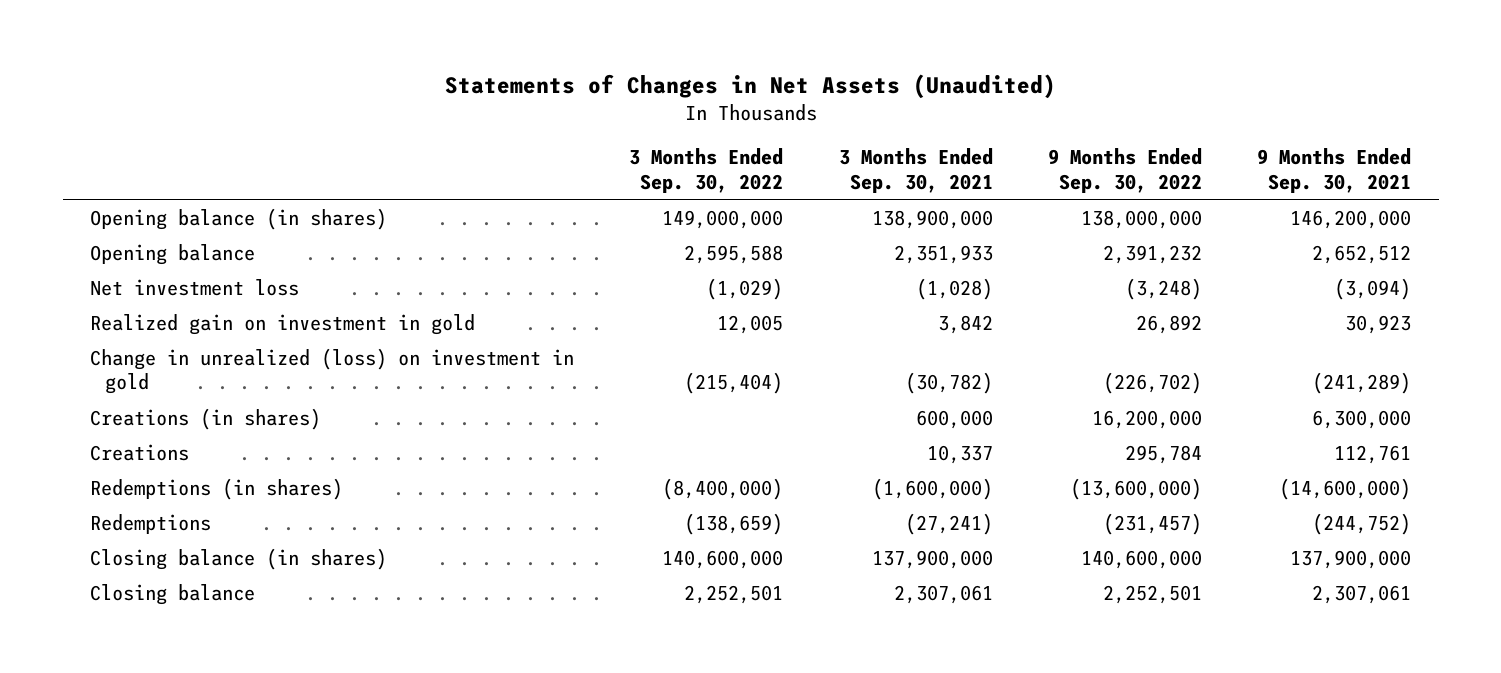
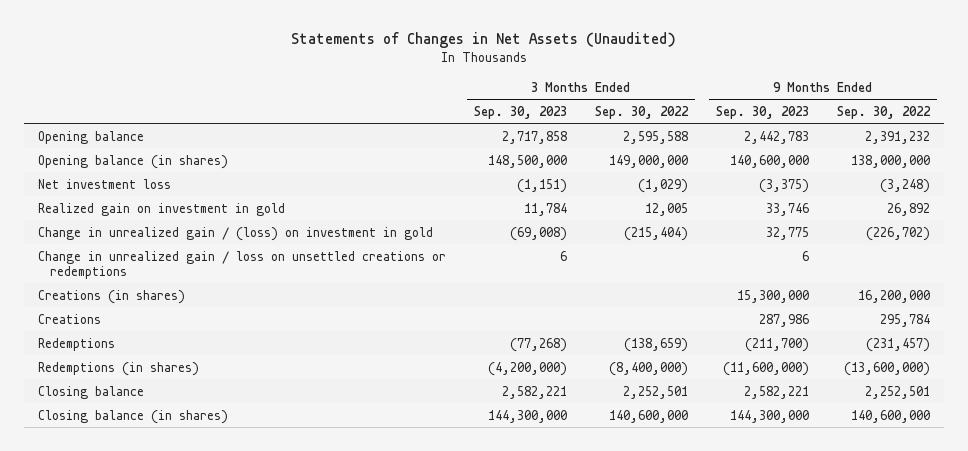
[838,148,993,193] 3 Months Ended Sep. 30, 2021 -> none
[1257,148,1412,193] 9 Months Ended Sep. 30, 2021 -> none
none -> [474,105,568,119] Sep. 30, 2023
none -> [716,105,810,119] Sep. 30, 2023
[90,207,388,230] Opening balance (in shares) -> [38,154,229,169] Opening balance (in shares)
[90,347,575,395] Change in unrealized (loss) on investment in gold -> [38,226,434,241] Change in unrealized gain / (loss) on investment in gold
none -> [38,250,447,279] Change in unrealized gain / loss on unsettled creations or redemptions
[90,477,344,500] Redemptions (in shares) -> [38,361,200,376] Redemptions (in shares)
[90,547,388,570] Closing balance (in shares) -> [38,409,229,424] Closing balance (in shares)

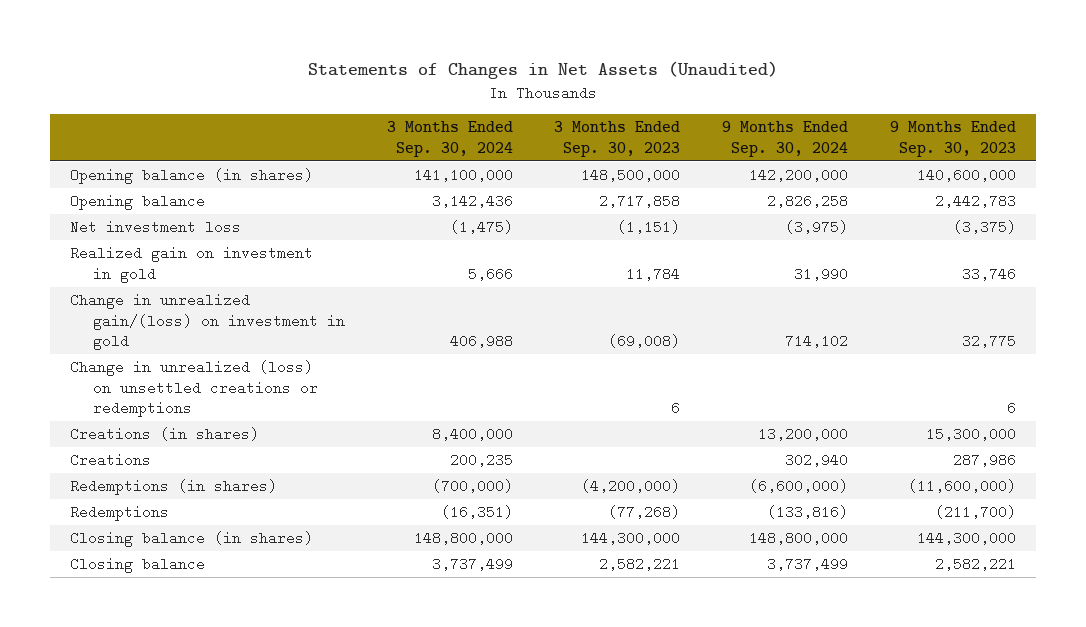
[595,105,690,119] Sep. 30, 2022 -> none
[837,105,932,119] Sep. 30, 2022 -> none
none -> [386,121,513,157] 3 Months Ended Sep. 30, 2024
none -> [721,121,848,157] 9 Months Ended Sep. 30, 2024
[38,130,145,144] Opening balance -> [70,194,206,211] Opening balance
[38,226,434,241] Change in unrealized gain / (loss) on investment in gold -> [70,293,345,351] Change in unrealized gain/(loss) on investment in gold
[38,250,447,279] Change in unrealized gain / loss on unsettled creations or redemptions -> [70,360,318,418] Change in unrealized (loss) on unsettled creations or redemptions
[38,337,116,351] Redemptions -> [70,505,170,522] Redemptions
[38,385,145,399] Closing balance -> [70,557,206,574] Closing balance

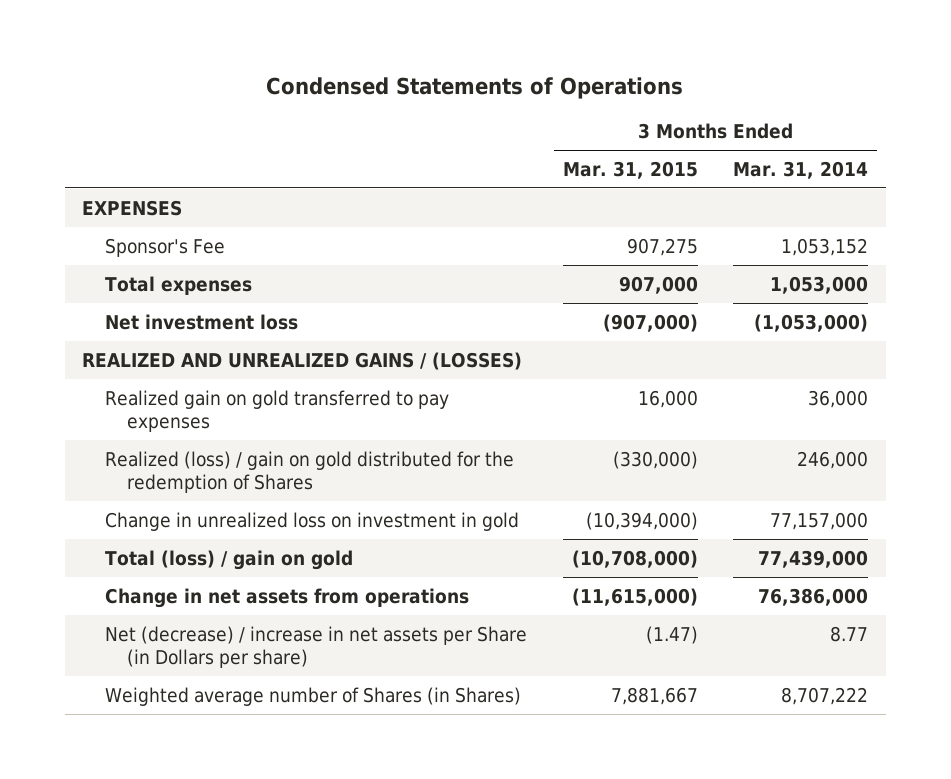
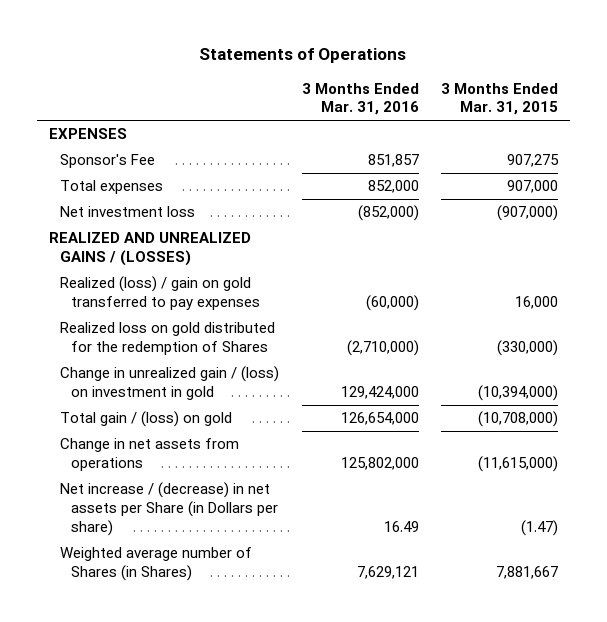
[266,76,684,99] Condensed Statements of Operations -> [199,48,407,64] Statements of Operations
[733,160,869,179] Mar. 31, 2014 -> none
none -> [301,82,419,116] 3 Months Ended Mar. 31, 2016
[104,389,449,432] Realized gain on gold transferred to pay expenses -> [59,276,260,311] Realized (loss) / gain on gold transferred to pay expenses
[104,450,514,493] Realized (loss) / gain on gold distributed for the redemption of Shares -> [59,322,275,356] Realized loss on gold distributed for the redemption of Shares
[104,511,519,531] Change in unrealized loss on investment in gold -> [59,366,279,401] Change in unrealized gain / (loss) on investment in gold
[104,549,353,570] Total (loss) / gain on gold -> [59,411,232,428] Total gain / (loss) on gold
[104,625,527,668] Net (decrease) / increase in net assets per Share (in Dollars per share) -> [59,482,278,536] Net increase / (decrease) in net assets per Share (in Dollars per share)

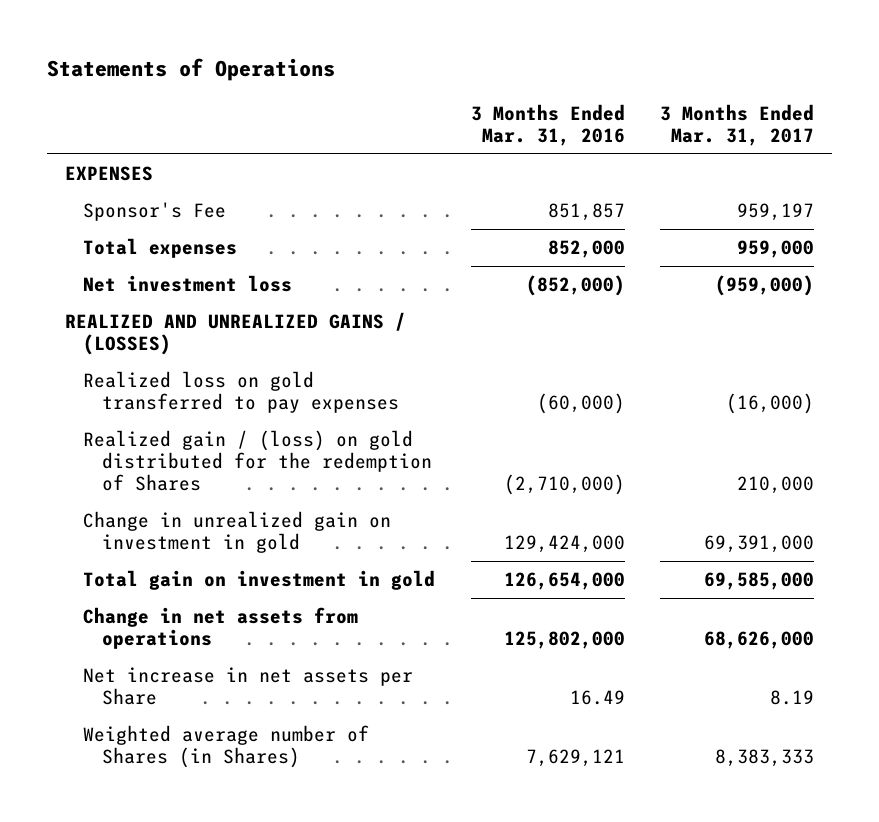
[441,82,559,116] 3 Months Ended Mar. 31, 2015 -> none
none -> [660,104,815,147] 3 Months Ended Mar. 31, 2017
[59,276,260,311] Realized (loss) / gain on gold transferred to pay expenses -> [83,370,400,413] Realized loss on gold transferred to pay expenses
[59,322,275,356] Realized loss on gold distributed for the redemption of Shares -> [83,429,433,492] Realized gain / (loss) on gold distributed for the redemption of Shares
[59,366,279,401] Change in unrealized gain / (loss) on investment in gold -> [83,510,392,553] Change in unrealized gain on investment in gold
[59,411,232,428] Total gain / (loss) on gold -> [83,569,436,590] Total gain on investment in gold
[59,482,278,536] Net increase / (decrease) in net assets per Share (in Dollars per share) -> [83,666,414,705] Net increase in net assets per Share

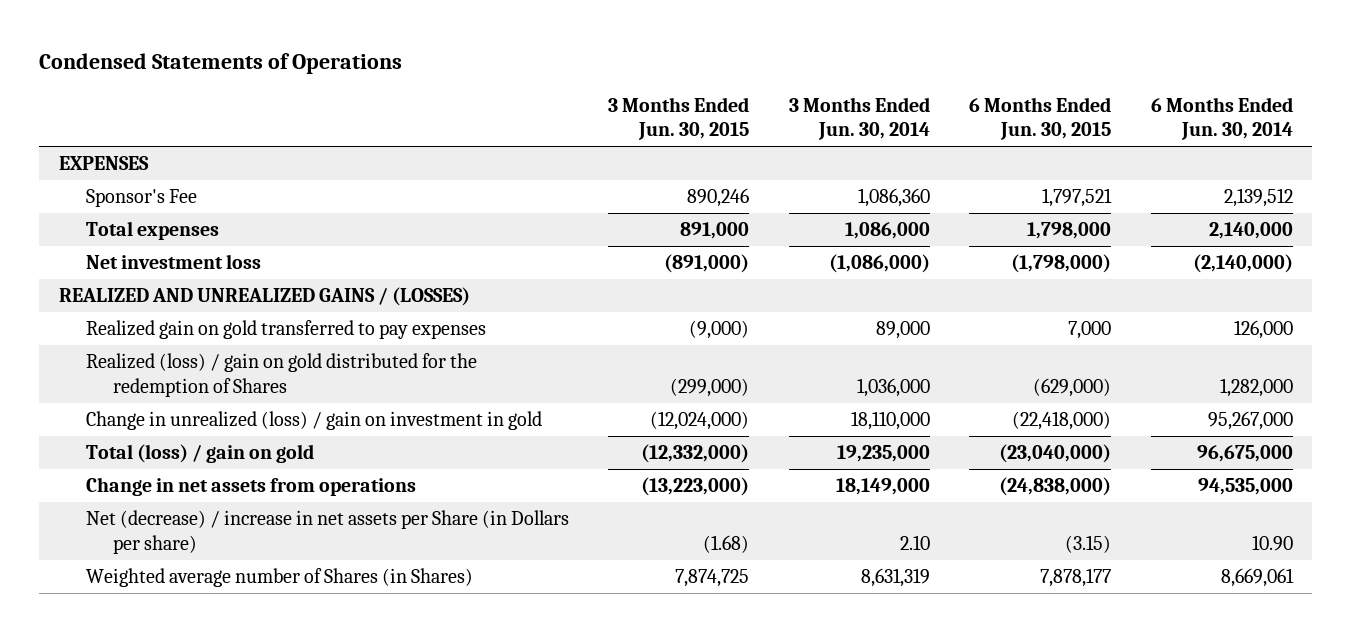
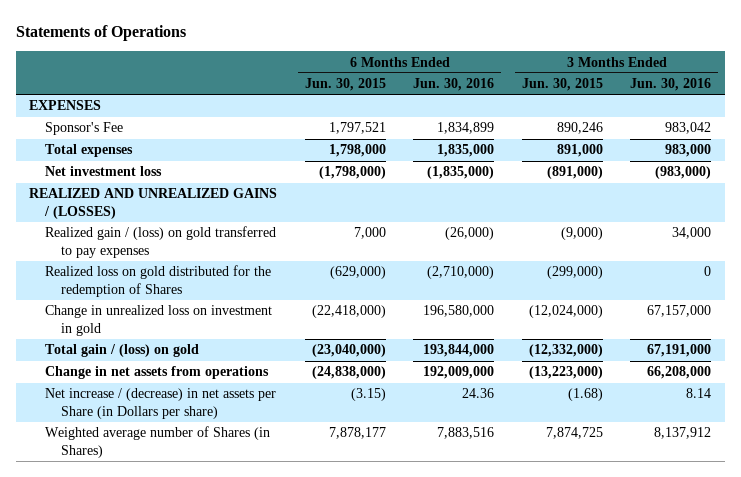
[39,53,403,75] Condensed Statements of Operations -> [15,25,186,42] Statements of Operations
[788,96,930,141] 3 Months Ended Jun. 30, 2014 -> none
[1150,96,1293,141] 6 Months Ended Jun. 30, 2014 -> none
none -> [413,78,495,92] Jun. 30, 2016
none -> [630,78,712,92] Jun. 30, 2016
[85,320,486,340] Realized gain on gold transferred to pay expenses -> [44,226,276,258] Realized gain / (loss) on gold transferred to pay expenses
[85,353,477,397] Realized (loss) / gain on gold distributed for the redemption of Shares -> [44,265,271,297] Realized loss on gold distributed for the redemption of Shares
[85,411,542,431] Change in unrealized (loss) / gain on investment in gold -> [44,305,272,336] Change in unrealized loss on investment in gold
[85,444,314,464] Total (loss) / gain on gold -> [44,344,199,358] Total gain / (loss) on gold
[85,510,569,554] Net (decrease) / increase in net assets per Share (in Dollars per share) -> [44,388,276,419] Net increase / (decrease) in net assets per Share (in Dollars per share)

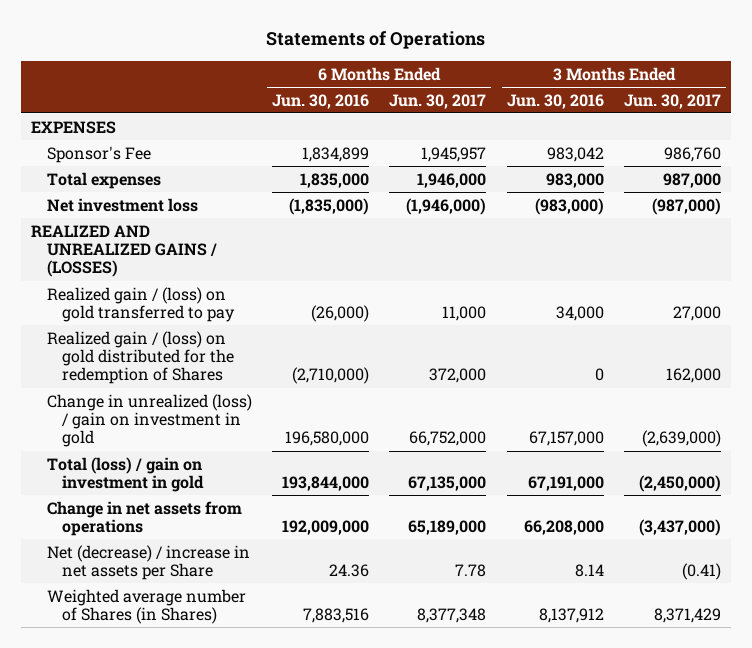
[304,78,386,92] Jun. 30, 2015 -> none
[521,78,603,92] Jun. 30, 2015 -> none
none -> [389,93,487,109] Jun. 30, 2017
none -> [623,93,721,109] Jun. 30, 2017
[44,226,276,258] Realized gain / (loss) on gold transferred to pay expenses -> [46,286,236,323] Realized gain / (loss) on gold transferred to pay
[44,265,271,297] Realized loss on gold distributed for the redemption of Shares -> [46,330,235,385] Realized gain / (loss) on gold distributed for the redemption of Shares
[44,305,272,336] Change in unrealized loss on investment in gold -> [46,393,252,448] Change in unrealized (loss) / gain on investment in gold
[44,344,199,358] Total gain / (loss) on gold -> [46,456,205,493] Total (loss) / gain on investment in gold
[44,388,276,419] Net increase / (decrease) in net assets per Share (in Dollars per share) -> [46,544,250,581] Net (decrease) / increase in net assets per Share

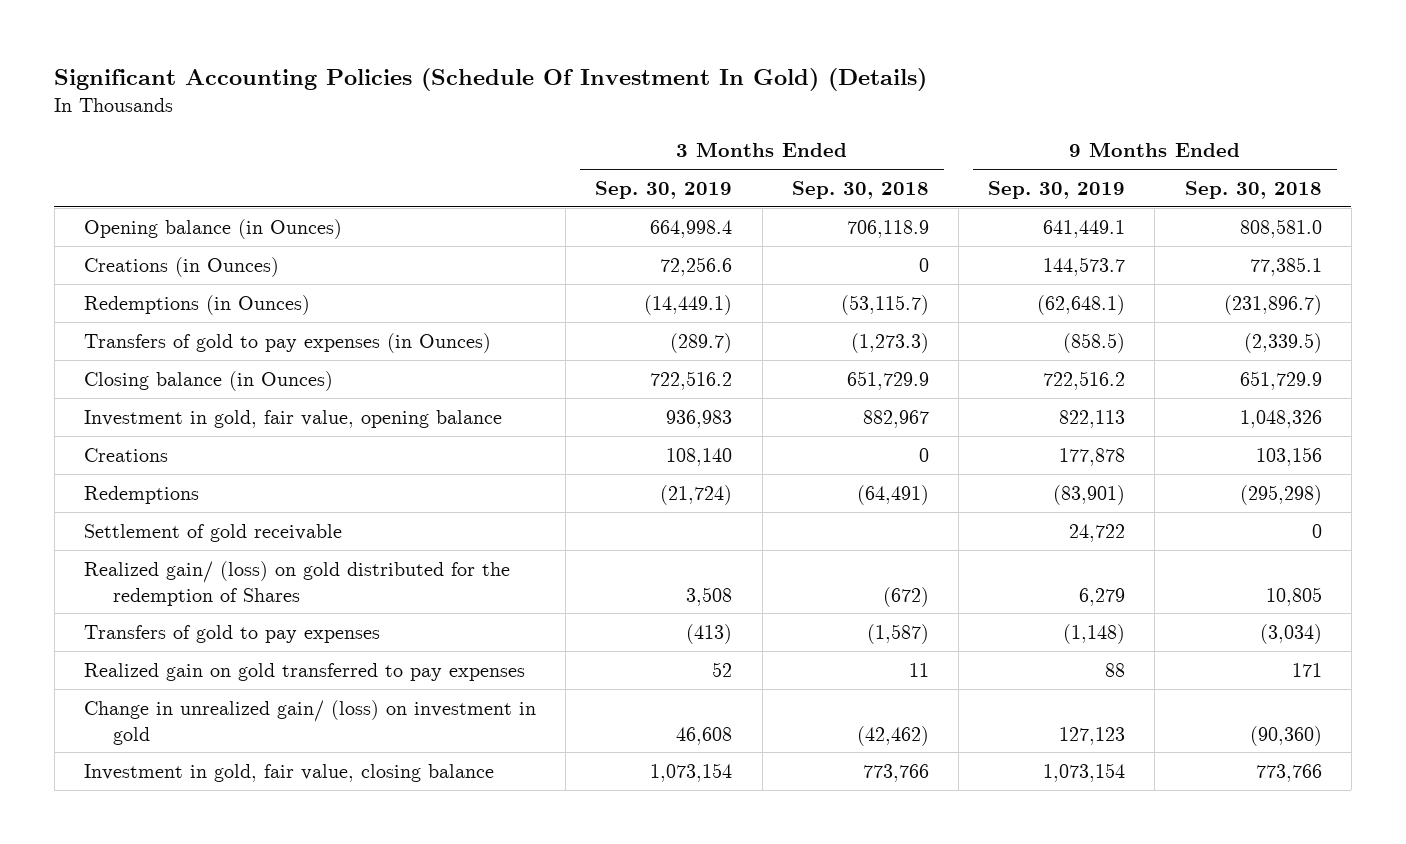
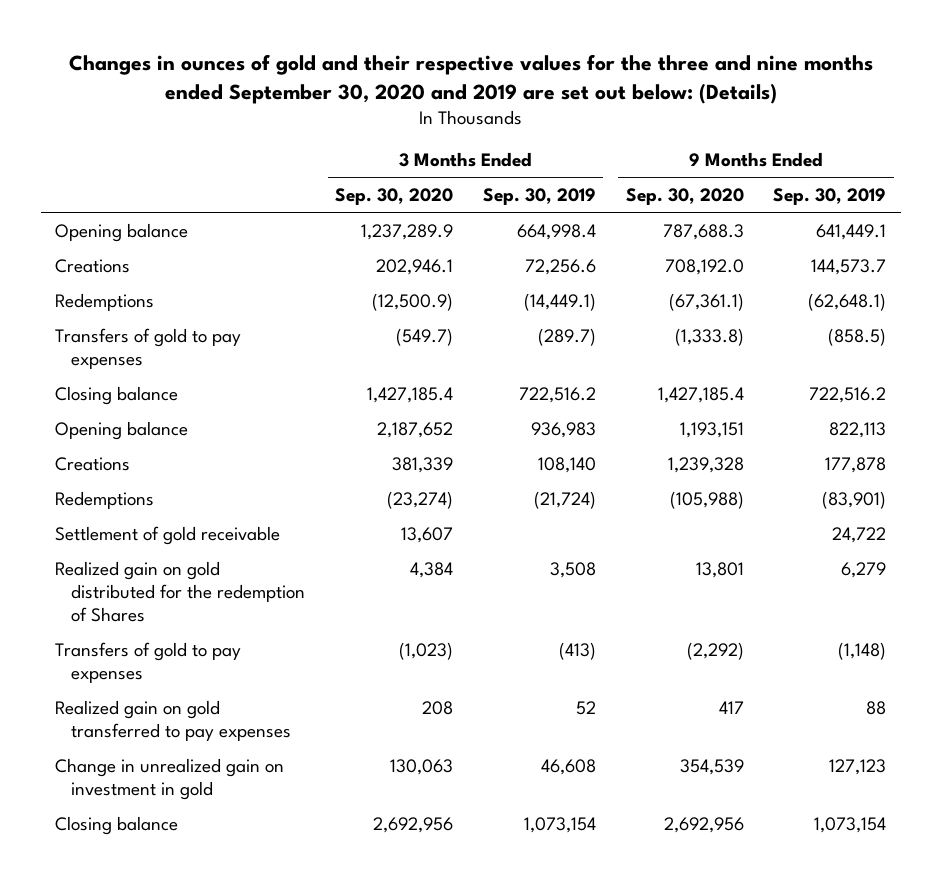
[54,67,928,91] Significant Accounting Policies (Schedule Of Investment In Gold) (Details) -> [68,53,873,104] Changes in ounces of gold and their respective values for the three and nine months ended September 30, 2020 and 2019 are set out below: (Details)
[791,180,929,199] Sep. 30, 2018 -> none
[1184,180,1322,199] Sep. 30, 2018 -> none
none -> [335,188,454,206] Sep. 30, 2020
none -> [625,188,744,206] Sep. 30, 2020
[83,218,342,239] Opening balance (in Ounces) -> [55,222,189,242] Opening balance
[83,256,279,277] Creations (in Ounces) -> [55,258,131,273] Creations
[83,294,310,315] Redemptions (in Ounces) -> [55,292,155,311] Redemptions
[83,332,491,353] Transfers of gold to pay expenses (in Ounces) -> [55,327,242,369] Transfers of gold to pay expenses
[83,370,333,391] Closing balance (in Ounces) -> [55,385,179,405] Closing balance
[83,409,502,428] Investment in gold, fair value, opening balance -> [55,420,189,440] Opening balance
[83,560,510,606] Realized gain/ (loss) on gold distributed for the redemption of Shares -> [55,560,306,622] Realized gain on gold distributed for the redemption of Shares
[83,699,536,745] Change in unrealized gain/ (loss) on investment in gold -> [55,757,285,800] Change in unrealized gain on investment in gold
[83,763,494,782] Investment in gold, fair value, closing balance -> [55,815,179,835] Closing balance

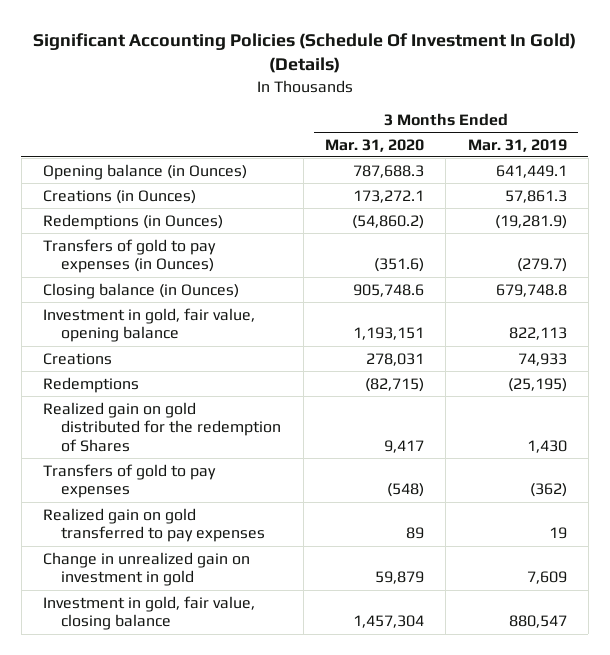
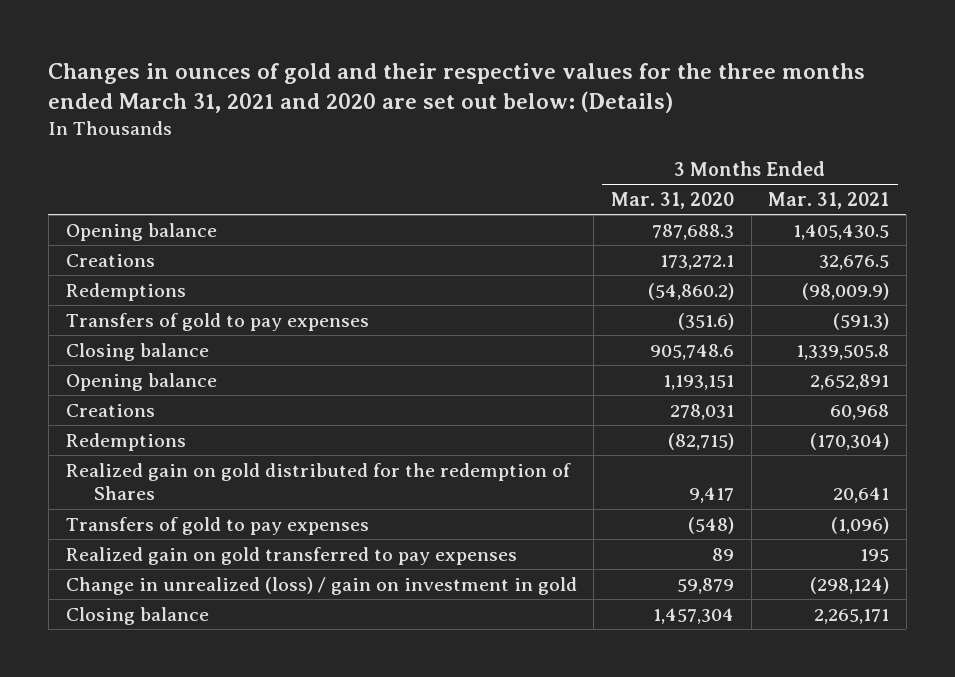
[32,32,576,74] Significant Accounting Policies (Schedule Of Investment In Gold) (Details) -> [48,62,866,113] Changes in ounces of gold and their respective values for the three months ended March 31, 2021 and 2020 are set out below: (Details)
[467,138,567,152] Mar. 31, 2019 -> none
none -> [768,192,890,210] Mar. 31, 2021
[43,163,248,180] Opening balance (in Ounces) -> [65,222,217,241] Opening balance
[43,189,197,204] Creations (in Ounces) -> [65,253,155,267] Creations
[43,213,224,230] Redemptions (in Ounces) -> [65,282,186,301] Redemptions
[43,238,217,274] Transfers of gold to pay expenses (in Ounces) -> [65,312,369,331] Transfers of gold to pay expenses
[43,282,240,299] Closing balance (in Ounces) -> [65,342,209,361] Closing balance
[43,307,256,343] Investment in gold, fair value, opening balance -> [65,372,217,391] Opening balance
[43,551,251,587] Change in unrealized gain on investment in gold -> [65,576,577,595] Change in unrealized (loss) / gain on investment in gold
[43,595,256,631] Investment in gold, fair value, closing balance -> [65,606,209,625] Closing balance

